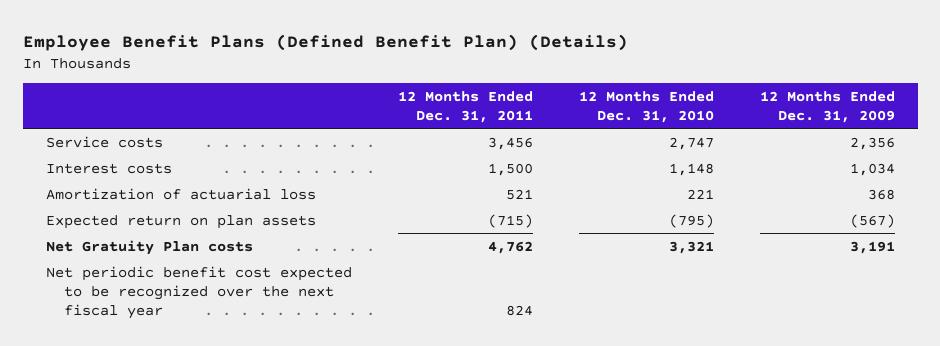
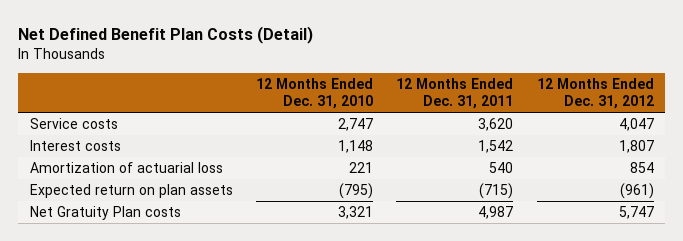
[22,33,628,51] Employee Benefit Plans (Defined Benefit Plan) (Details) -> [17,25,313,44] Net Defined Benefit Plan Costs (Detail)
[759,90,895,123] 12 Months Ended Dec. 31, 2009 -> none
none -> [536,77,654,110] 12 Months Ended Dec. 31, 2012
[487,136,533,150] 3,456 -> [478,117,514,131] 3,620
[487,162,533,176] 1,500 -> [478,139,514,153] 1,542
[505,188,533,200] 521 -> [489,161,514,173] 540
[45,265,352,319] Net periodic benefit cost expected to be recognized over the next fiscal year -> none
[487,240,533,254] 4,762 -> [478,205,514,219] 4,987

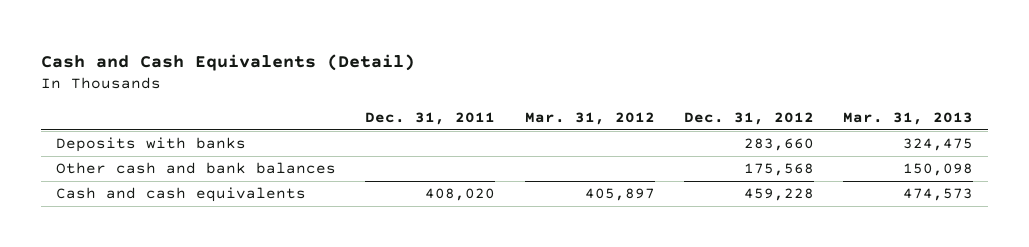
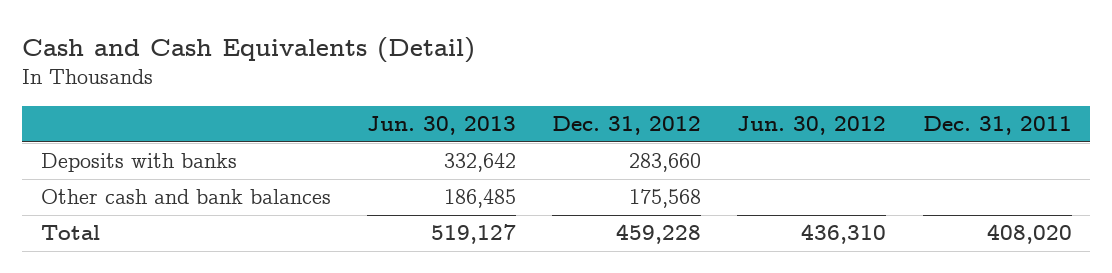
[524,111,655,125] Mar. 31, 2012 -> none
[843,111,974,125] Mar. 31, 2013 -> none
none -> [366,116,516,136] Jun. 30, 2013
none -> [737,116,887,136] Jun. 30, 2012
[56,187,307,203] Cash and cash equivalents -> [40,225,100,241] Total

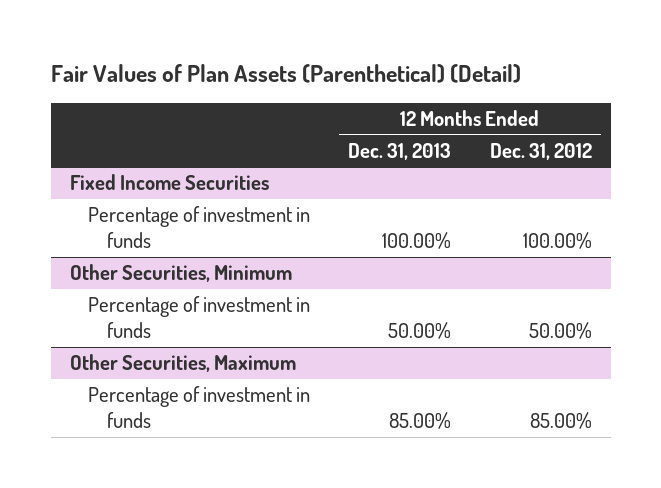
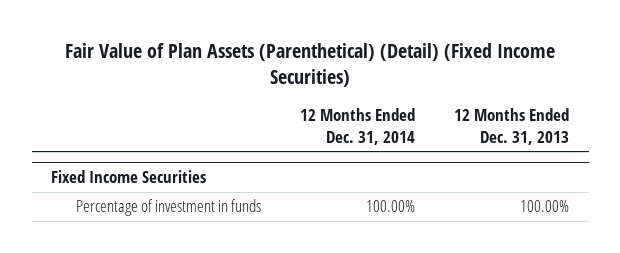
[50,64,521,84] Fair Values of Plan Assets (Parenthetical) (Detail) -> [65,42,556,87] Fair Value of Plan Assets (Parenthetical) (Detail) (Fixed Income Securities)
[489,142,592,160] Dec. 31, 2012 -> none
none -> [300,108,416,145] 12 Months Ended Dec. 31, 2014
[69,264,292,283] Other Securities, Minimum -> none
[88,296,311,339] Percentage of investment in funds -> none
[69,354,296,373] Other Securities, Maximum -> none
[88,386,311,429] Percentage of investment in funds -> none

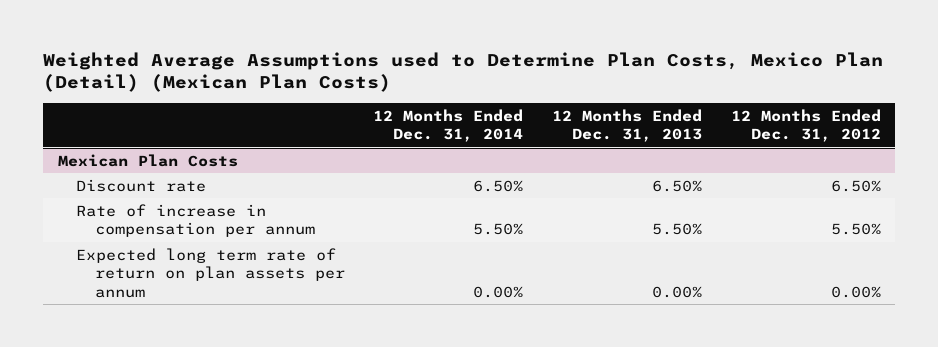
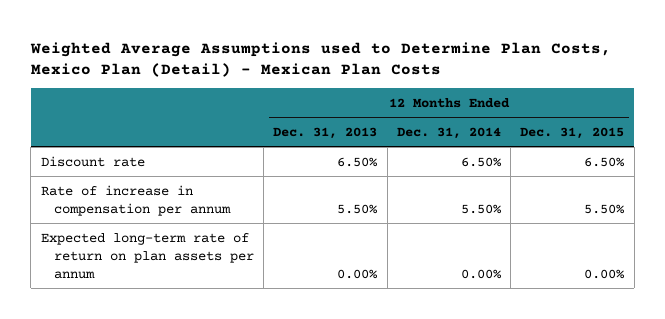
[43,51,884,93] Weighted Average Assumptions used to Determine Plan Costs, Mexico Plan (Detail) (Mexican Plan Costs) -> [29,41,611,78] Weighted Average Assumptions used to Determine Plan Costs, Mexico Plan (Detail) - Mexican Plan Costs
[730,108,881,143] 12 Months Ended Dec. 31, 2012 -> none
none -> [520,127,625,140] Dec. 31, 2015
[57,153,238,167] Mexican Plan Costs -> none
[76,247,345,298] Expected long term rate of return on plan assets per annum -> [40,232,254,279] Expected long-term rate of return on plan assets per annum

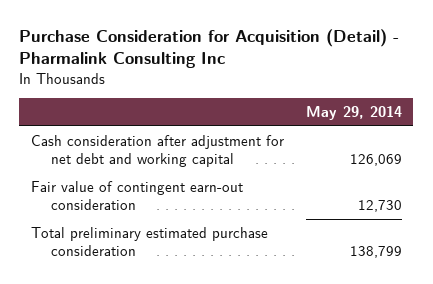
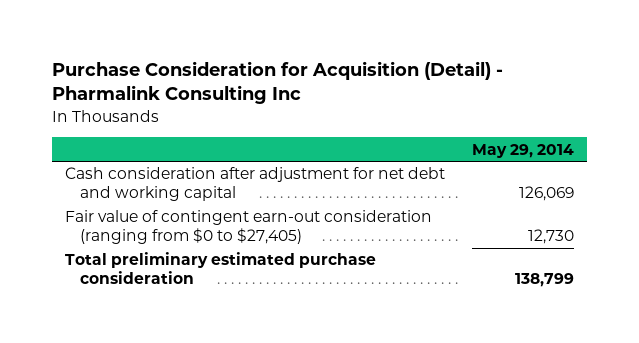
[30,180,243,211] Fair value of contingent earn-out consideration -> [64,210,432,245] Fair value of contingent earn-out consideration (ranging from $0 to $27,405)

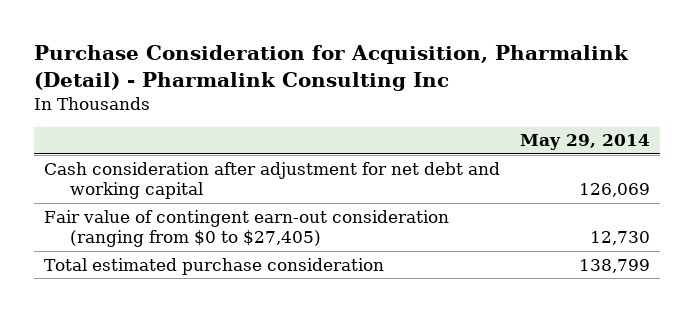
[51,60,503,105] Purchase Consideration for Acquisition (Detail) - Pharmalink Consulting Inc -> [34,45,630,91] Purchase Consideration for Acquisition, Pharmalink (Detail) - Pharmalink Consulting Inc
[64,252,376,285] Total preliminary estimated purchase consideration -> [44,257,385,275] Total estimated purchase consideration

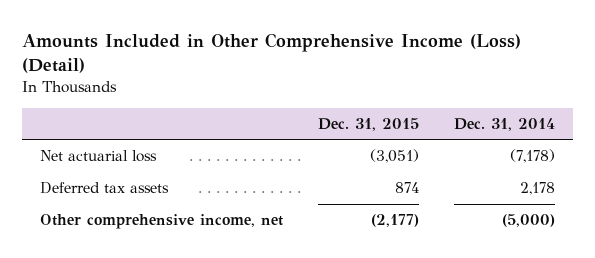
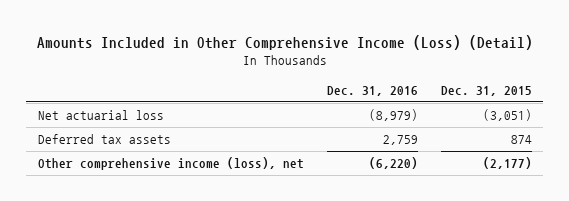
[454,117,556,131] Dec. 31, 2014 -> none
none -> [326,85,418,96] Dec. 31, 2016
[40,214,284,230] Other comprehensive income, net -> [37,157,304,171] Other comprehensive income (loss), net

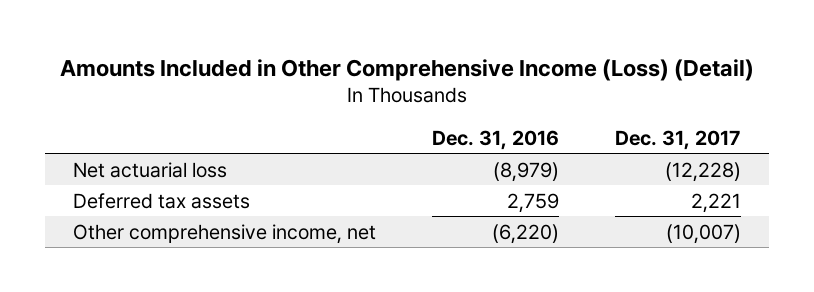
[440,85,532,96] Dec. 31, 2015 -> none
none -> [614,129,741,150] Dec. 31, 2017
[37,157,304,171] Other comprehensive income (loss), net -> [73,223,377,244] Other comprehensive income, net

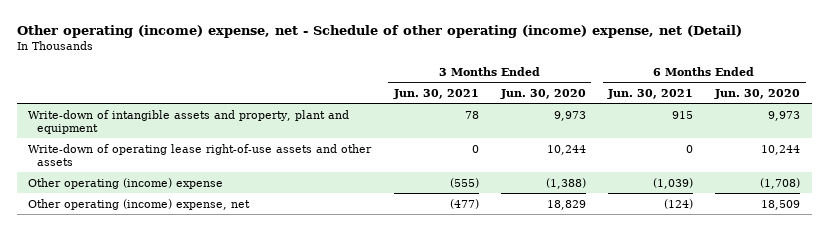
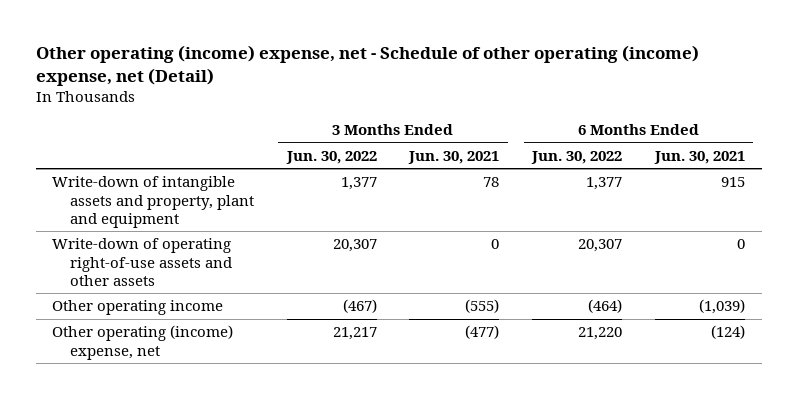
[499,88,586,99] Jun. 30, 2020 -> none
[714,88,801,99] Jun. 30, 2020 -> none
none -> [285,150,377,164] Jun. 30, 2022
none -> [531,150,623,164] Jun. 30, 2022
[28,143,373,166] Write-down of operating lease right-of-use assets and other assets -> [52,238,232,286] Write-down of operating right-of-use assets and other assets
[28,177,224,189] Other operating (income) expense -> [52,300,224,316] Other operating income

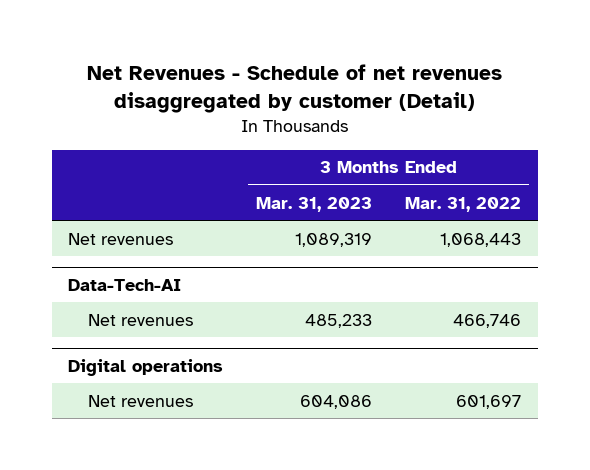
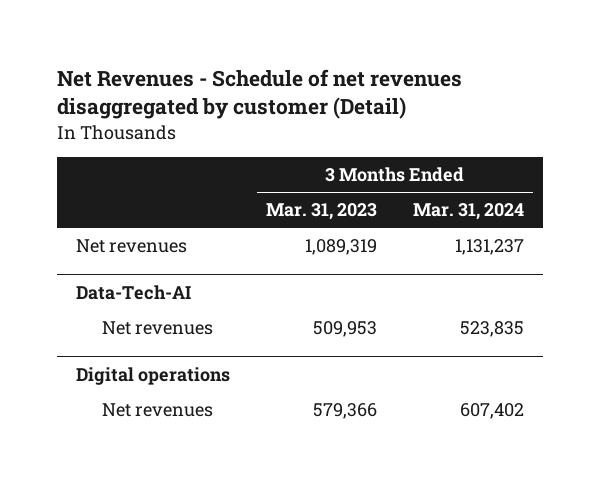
[405,196,522,212] Mar. 31, 2022 -> none
none -> [413,203,525,221] Mar. 31, 2024
[305,313,373,328] 485,233 -> [312,321,377,338] 509,953
[300,394,373,409] 604,086 -> [312,403,377,420] 579,366

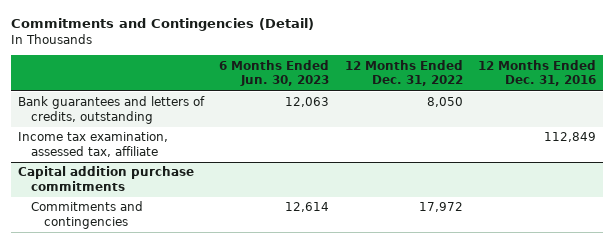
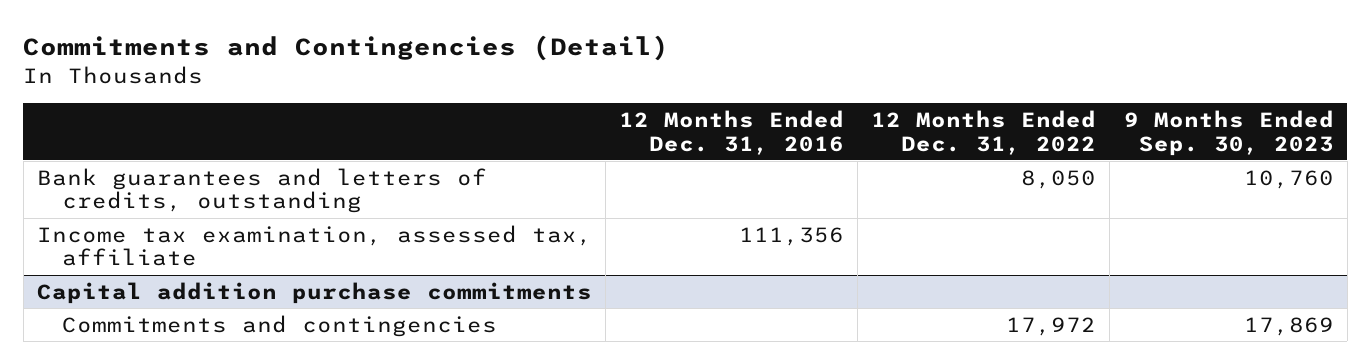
[219,59,330,87] 6 Months Ended Jun. 30, 2023 -> none
none -> [1123,109,1334,156] 9 Months Ended Sep. 30, 2023
[543,132,596,143] 112,849 -> [738,226,844,246] 111,356

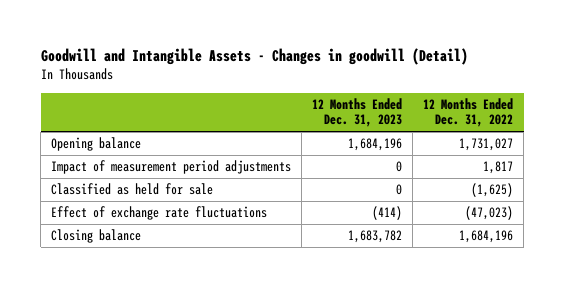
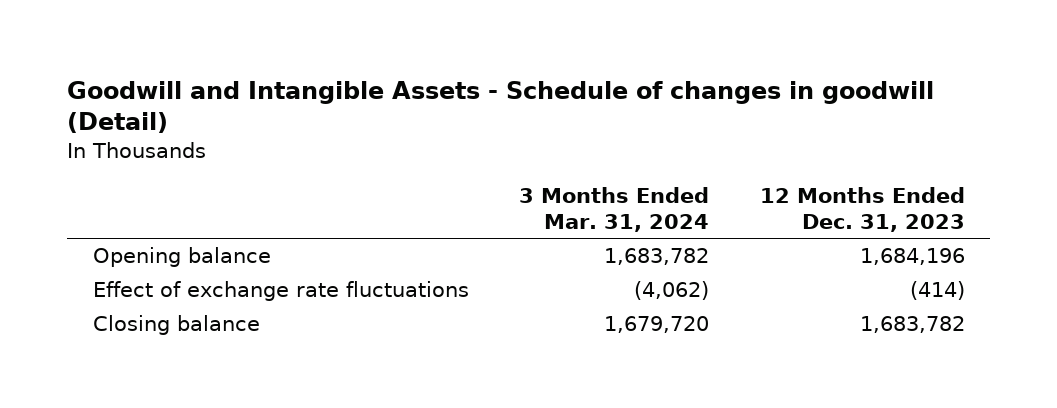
[40,48,468,66] Goodwill and Intangible Assets - Changes in goodwill (Detail) -> [67,80,935,134] Goodwill and Intangible Assets - Schedule of changes in goodwill (Detail)
[423,97,514,128] 12 Months Ended Dec. 31, 2022 -> none
none -> [519,186,710,232] 3 Months Ended Mar. 31, 2024
[51,159,292,174] Impact of measurement period adjustments -> none
[51,182,214,195] Classified as held for sale -> none

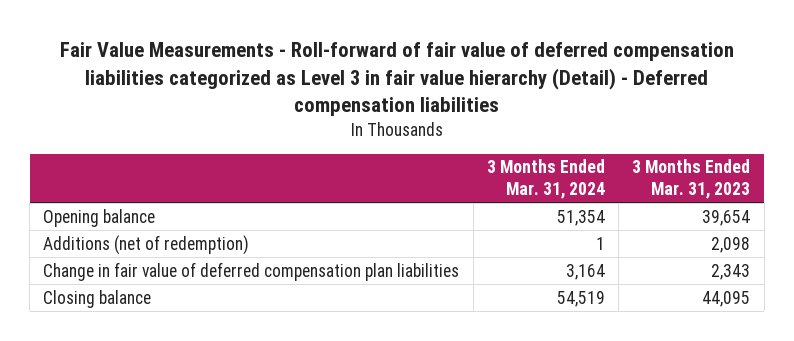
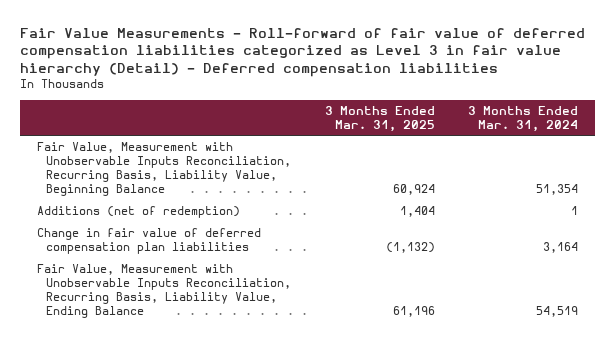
[632,159,751,200] 3 Months Ended Mar. 31, 2023 -> none
none -> [324,105,435,132] 3 Months Ended Mar. 31, 2025
[43,208,156,227] Opening balance -> [37,142,291,197] Fair Value, Measurement with Unobservable Inputs Reconciliation, Recurring Basis, Liability Value, Beginning Balance
[43,289,152,308] Closing balance -> [37,264,291,319] Fair Value, Measurement with Unobservable Inputs Reconciliation, Recurring Basis, Liability Value, Ending Balance

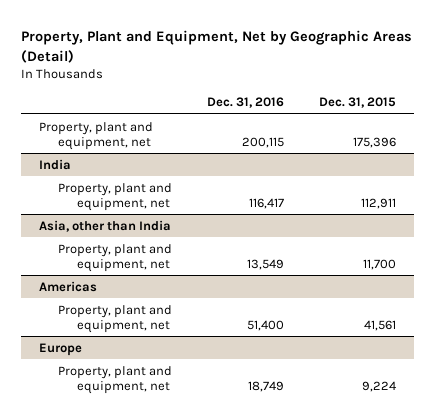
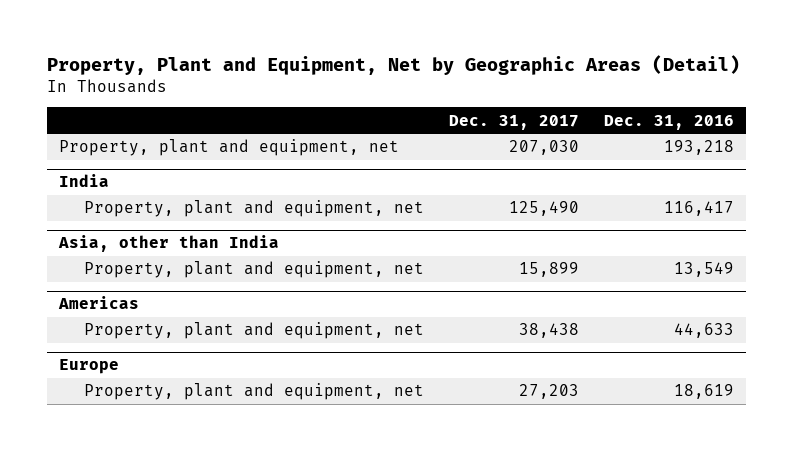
[319,97,397,109] Dec. 31, 2015 -> none
none -> [448,114,579,130] Dec. 31, 2017
[241,136,284,148] 200,115 -> [663,140,734,156] 193,218
[246,319,284,331] 51,400 -> [673,323,734,339] 44,633
[247,380,284,392] 18,749 -> [673,384,734,400] 18,619

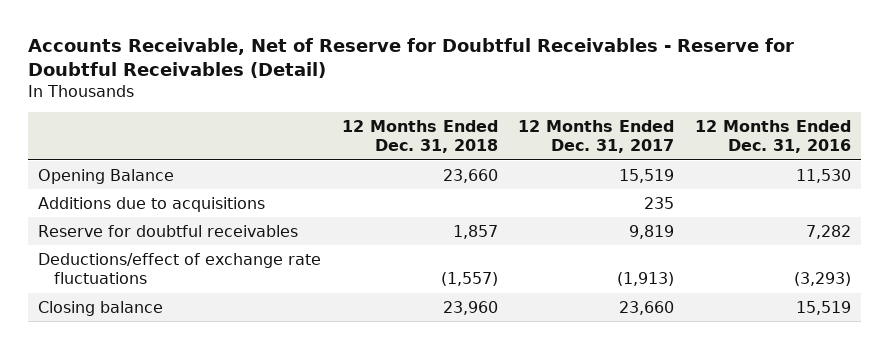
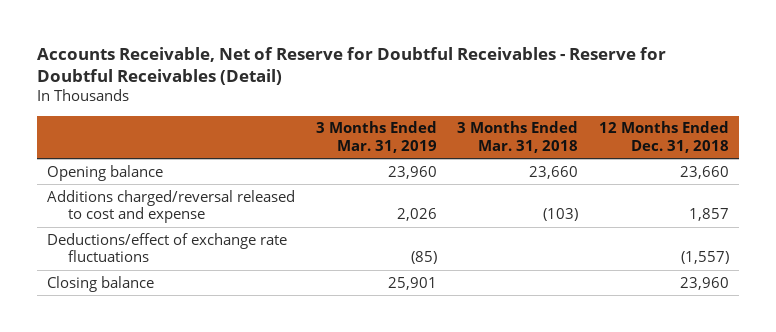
[518,119,675,154] 12 Months Ended Dec. 31, 2017 -> none
[694,119,851,154] 12 Months Ended Dec. 31, 2016 -> none
none -> [315,121,437,154] 3 Months Ended Mar. 31, 2019
none -> [457,121,579,154] 3 Months Ended Mar. 31, 2018
[38,196,266,212] Additions due to acquisitions -> none
[38,168,175,184] Opening Balance -> [47,164,164,181] Opening balance
[38,224,299,237] Reserve for doubtful receivables -> [47,189,296,224] Additions charged/reversal released to cost and expense

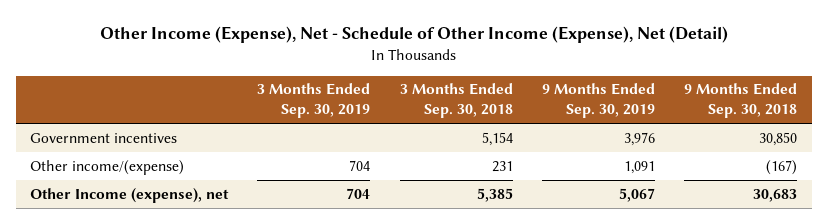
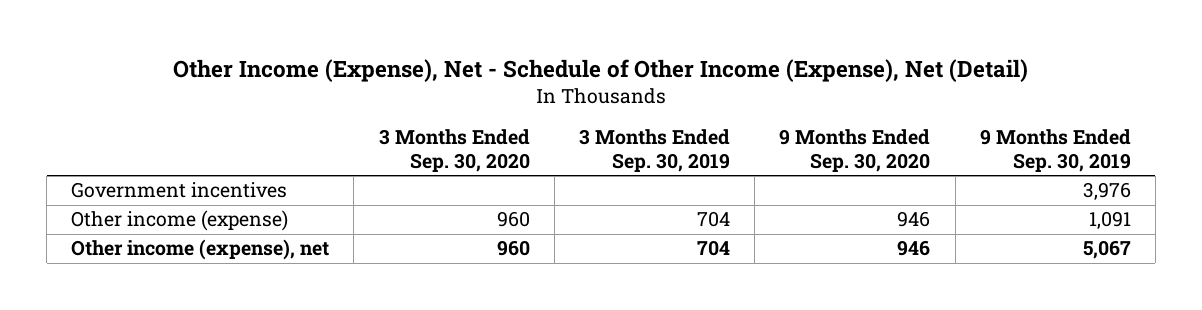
[399,83,513,119] 3 Months Ended Sep. 30, 2018 -> none
[684,83,798,119] 9 Months Ended Sep. 30, 2018 -> none
none -> [378,128,530,172] 3 Months Ended Sep. 30, 2020
none -> [779,128,931,172] 9 Months Ended Sep. 30, 2020
[30,159,185,175] Other income/(expense) -> [71,210,289,232] Other income (expense)
[30,187,230,203] Other Income (expense), net -> [71,239,330,261] Other income (expense), net

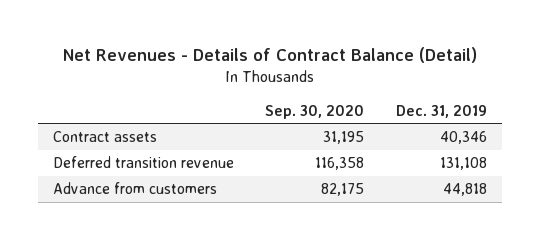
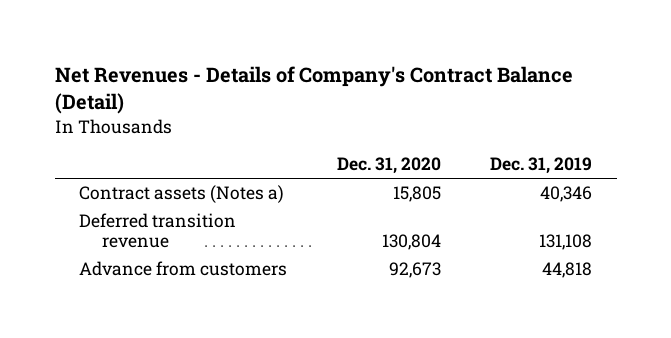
[62,47,477,64] Net Revenues - Details of Contract Balance (Detail) -> [54,65,573,115] Net Revenues - Details of Company's Contract Balance (Detail)
[265,104,365,119] Sep. 30, 2020 -> none
none -> [336,157,441,175] Dec. 31, 2020
[53,131,158,143] Contract assets -> [79,185,285,204] Contract assets (Notes a)

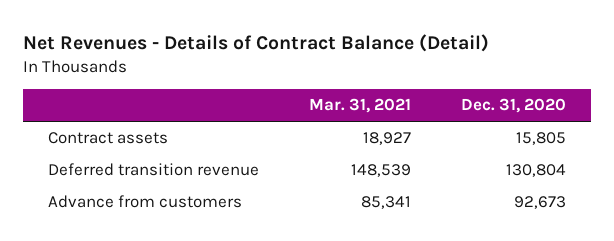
[54,65,573,115] Net Revenues - Details of Company's Contract Balance (Detail) -> [22,33,489,52] Net Revenues - Details of Contract Balance (Detail)
[489,157,592,175] Dec. 31, 2019 -> none
none -> [308,98,411,114] Mar. 31, 2021
[79,185,285,204] Contract assets (Notes a) -> [47,132,168,145] Contract assets

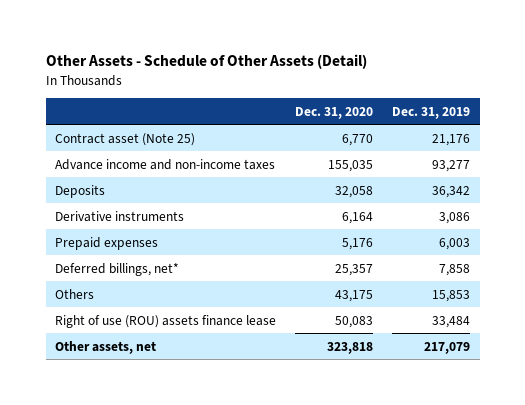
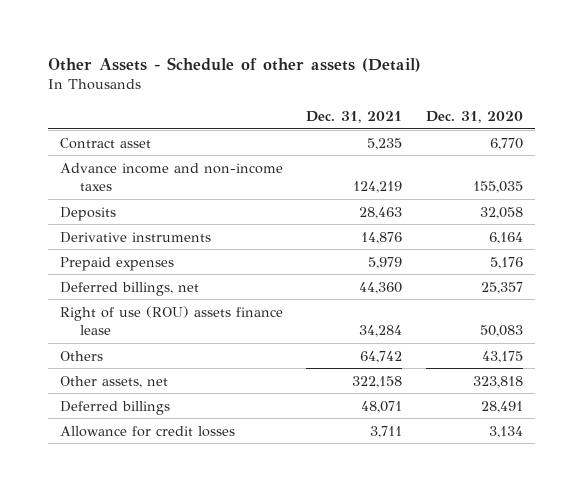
[45,54,367,70] Other Assets - Schedule of Other Assets (Detail) -> [47,56,421,72] Other Assets - Schedule of other assets (Detail)
[392,106,471,119] Dec. 31, 2019 -> none
none -> [306,111,403,124] Dec. 31, 2021
[55,132,196,146] Contract asset (Note 25) -> [59,137,151,149] Contract asset
[55,262,180,276] Deferred billings, net* -> [59,281,199,296] Deferred billings, net
[55,288,95,299] Others -> [59,350,103,361] Others
none -> [59,400,170,415] Deferred billings
none -> [59,425,235,437] Allowance for credit losses

